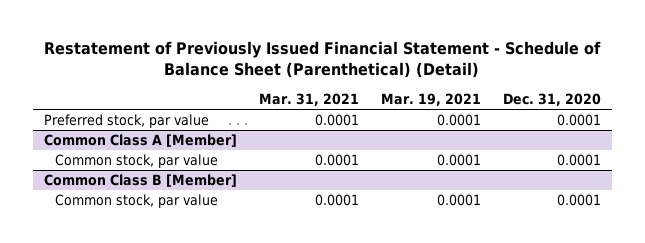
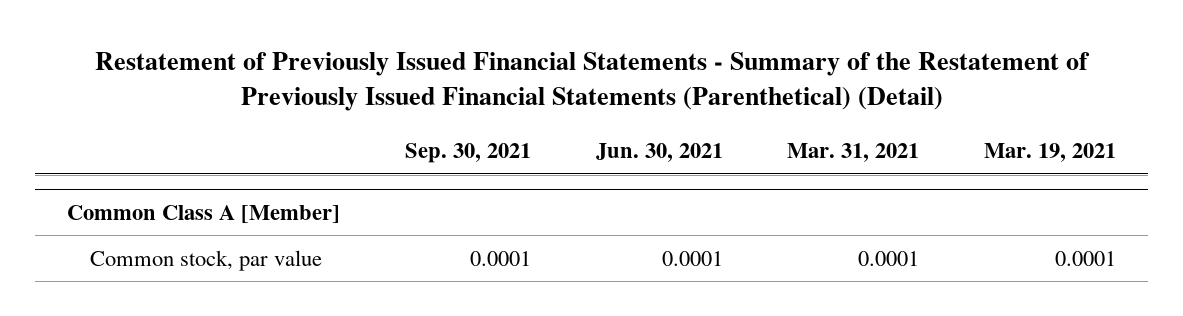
[44,41,602,79] Restatement of Previously Issued Financial Statement - Schedule of Balance Sheet (Parenthetical) (Detail) -> [94,52,1090,112] Restatement of Previously Issued Financial Statements - Summary of the Restatement of Previously Issued Financial Statements (Parenthetical) (Detail)
[502,93,601,107] Dec. 31, 2020 -> none
none -> [404,143,531,164] Sep. 30, 2021
none -> [595,143,723,163] Jun. 30, 2021
[44,114,210,129] Preferred stock, par value -> none
[44,174,238,188] Common Class B [Member] -> none
[54,194,218,209] Common stock, par value -> none

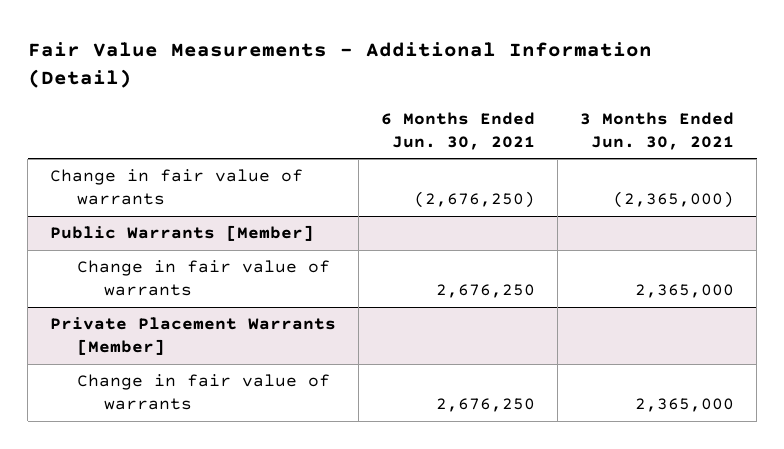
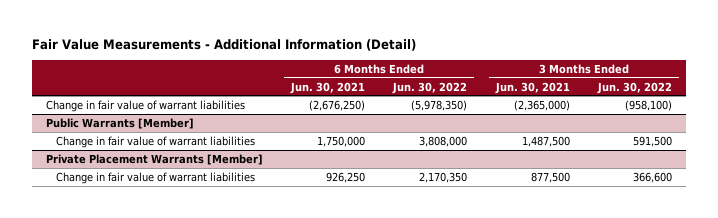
none -> [392,81,468,94] Jun. 30, 2022
none -> [597,81,673,94] Jun. 30, 2022
[50,169,304,205] Change in fair value of warrants -> [45,99,245,112] Change in fair value of warrant liabilities
[77,260,331,296] Change in fair value of warrants -> [55,135,255,148] Change in fair value of warrant liabilities
[436,283,536,298] 2,676,250 -> [317,135,366,147] 1,750,000
[635,283,735,298] 2,365,000 -> [521,135,570,147] 1,487,500
[77,374,331,410] Change in fair value of warrants -> [55,171,255,184] Change in fair value of warrant liabilities
[436,397,536,412] 2,676,250 -> [326,171,366,183] 926,250
[635,397,735,412] 2,365,000 -> [530,171,570,183] 877,500

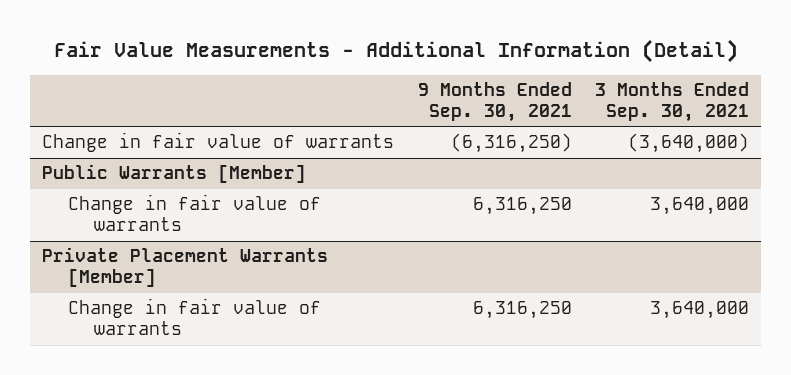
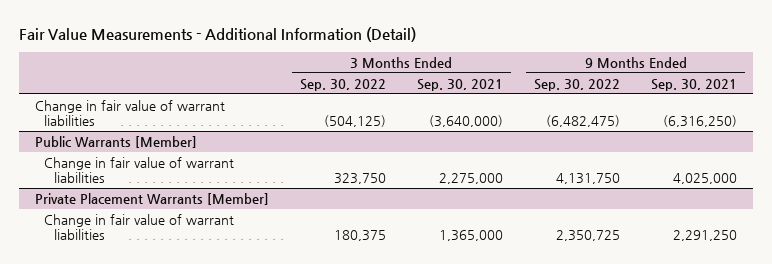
none -> [299,78,386,91] Sep. 30, 2022
none -> [534,78,621,91] Sep. 30, 2022
[41,132,394,153] Change in fair value of warrants -> [34,100,225,126] Change in fair value of warrant liabilities
[67,194,321,232] Change in fair value of warrants -> [44,157,235,183] Change in fair value of warrant liabilities
[472,197,572,216] 6,316,250 -> [673,172,738,184] 4,025,000
[650,197,750,216] 3,640,000 -> [438,172,503,184] 2,275,000
[67,298,321,336] Change in fair value of warrants -> [44,214,235,240] Change in fair value of warrant liabilities
[472,301,572,320] 6,316,250 -> [673,229,738,241] 2,291,250
[650,301,750,320] 3,640,000 -> [438,229,503,241] 1,365,000

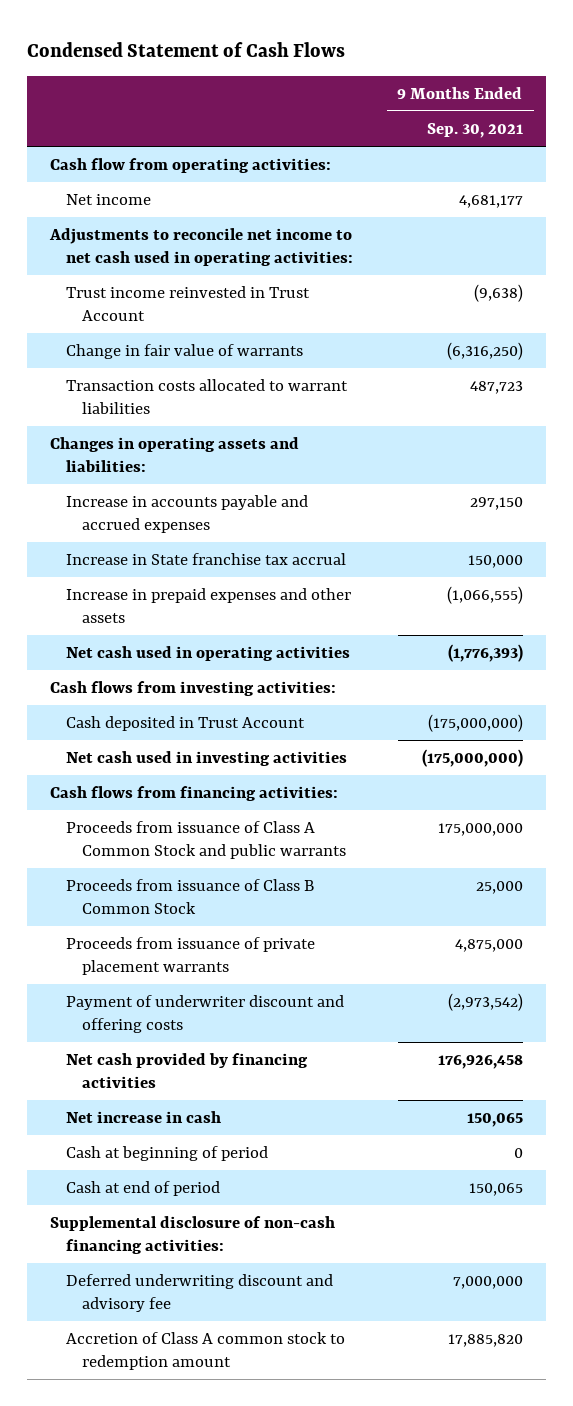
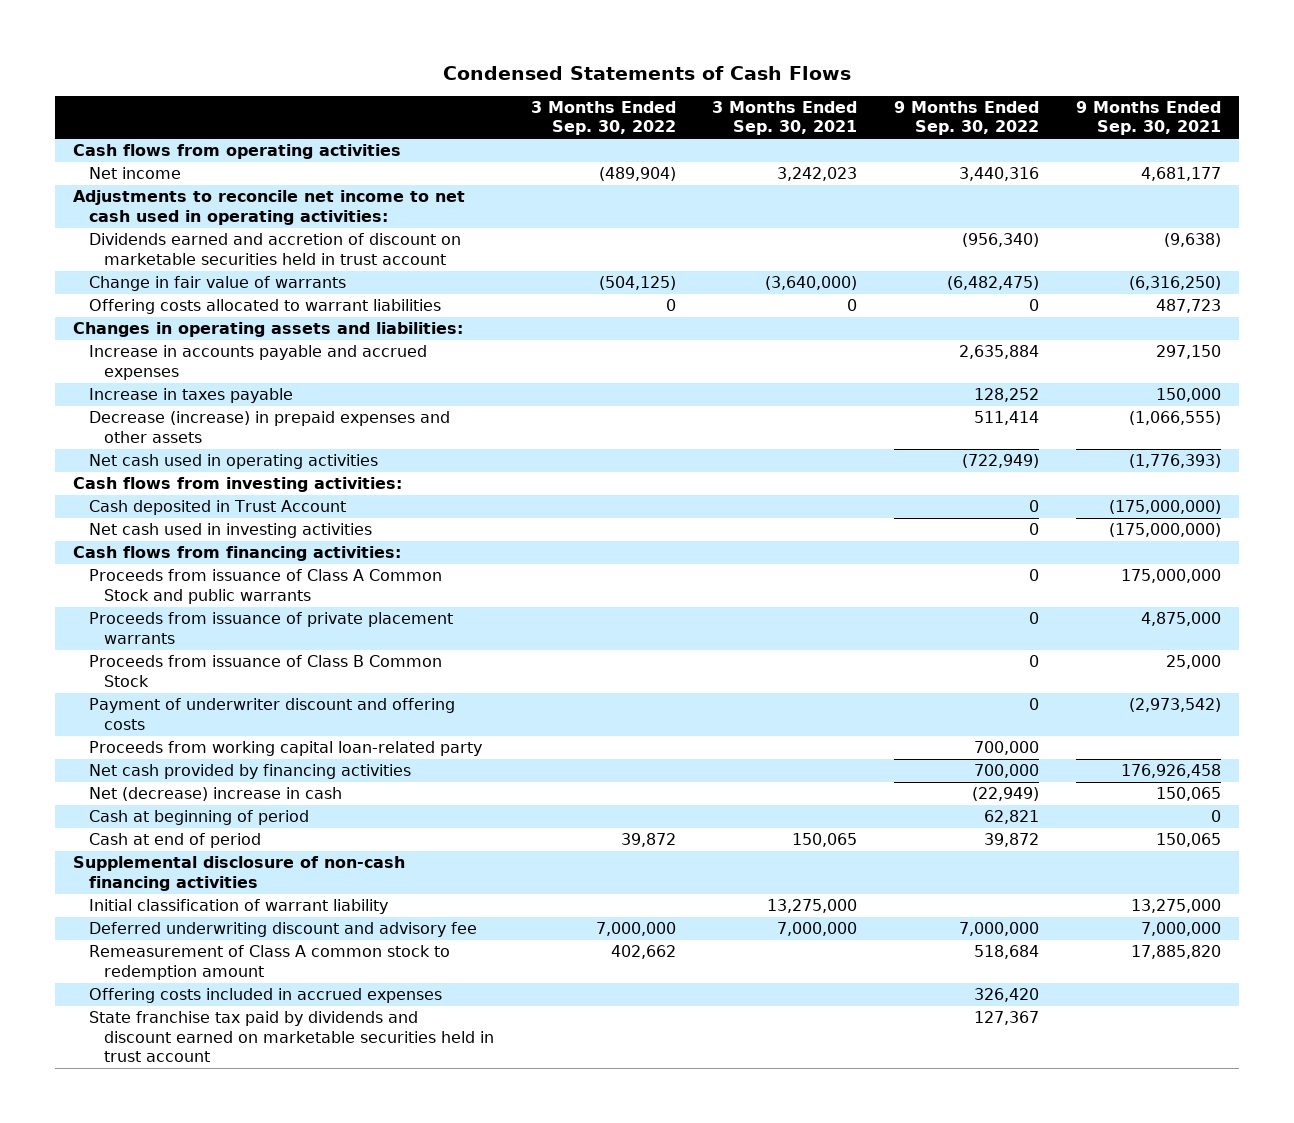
[27,41,346,57] Condensed Statement of Cash Flows -> [442,65,851,80] Condensed Statements of Cash Flows
none -> [530,100,676,136] 3 Months Ended Sep. 30, 2022
none -> [712,100,858,136] 3 Months Ended Sep. 30, 2021
none -> [893,100,1039,136] 9 Months Ended Sep. 30, 2022
[49,157,331,173] Cash flow from operating activities: -> [73,144,402,160] Cash flows from operating activities
[65,285,310,321] Trust income reinvested in Trust Account -> [88,233,461,265] Dividends earned and accretion of discount on marketable securities held in trust account
[65,378,348,414] Transaction costs allocated to warrant liabilities -> [88,299,441,315] Offering costs allocated to warrant liabilities
[65,552,346,565] Increase in State franchise tax accrual -> [88,388,293,404] Increase in taxes payable
[65,587,351,623] Increase in prepaid expenses and other assets -> [88,411,450,443] Decrease (increase) in prepaid expenses and other assets
[65,878,314,914] Proceeds from issuance of Class B Common Stock -> [88,655,442,687] Proceeds from issuance of Class B Common Stock
none -> [88,741,482,757] Proceeds from working capital loan-related party
[65,1110,221,1123] Net increase in cash -> [88,787,342,802] Net (decrease) increase in cash
[49,1215,335,1254] Supplemental disclosure of non-cash financing activities: -> [73,856,406,891] Supplemental disclosure of non-cash financing activities
none -> [88,899,388,915] Initial classification of warrant liability
[65,1331,345,1370] Accretion of Class A common stock to redemption amount -> [88,945,450,980] Remeasurement of Class A common stock to redemption amount
none -> [88,988,442,1004] Offering costs included in accrued expenses
none -> [88,1011,495,1062] State franchise tax paid by dividends and discount earned on marketable securities held in trust account

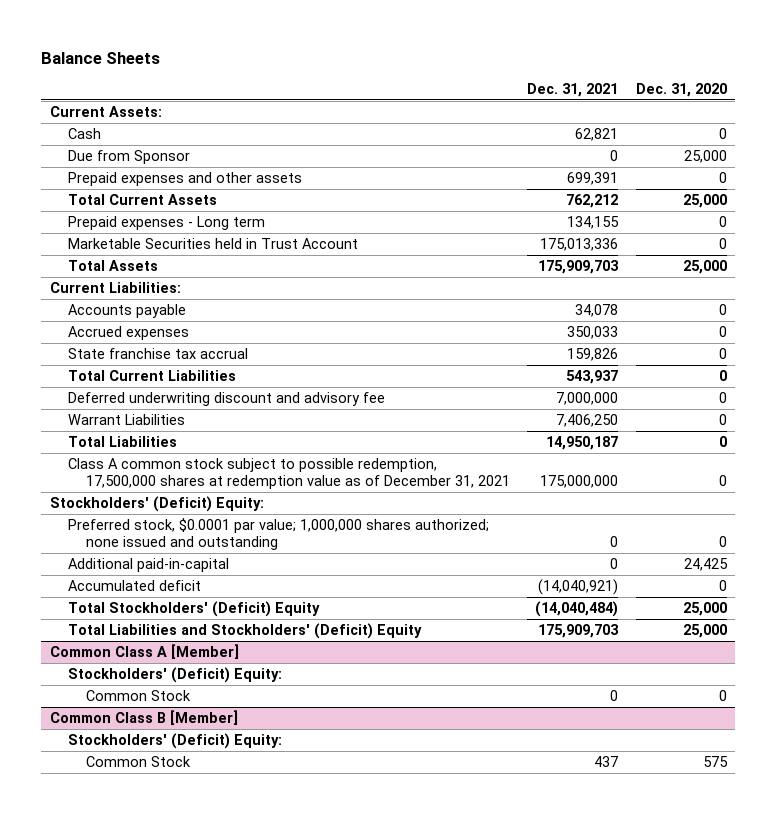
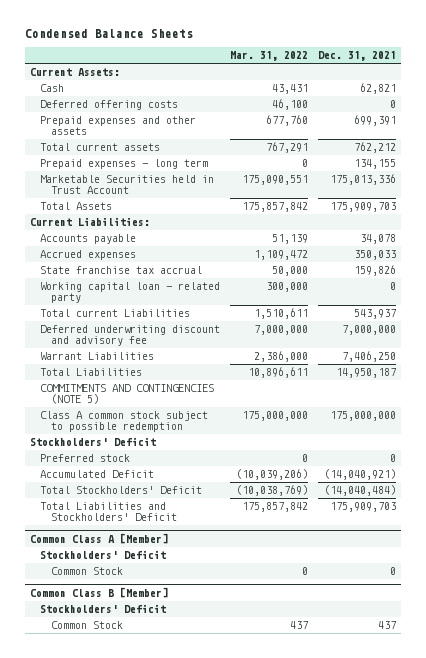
[41,51,161,64] Balance Sheets -> [24,29,193,39] Condensed Balance Sheets
[635,83,727,98] Dec. 31, 2020 -> none
none -> [230,51,309,62] Mar. 31, 2022
[67,150,190,165] Due from Sponsor -> none
none -> [40,100,179,111] Deferred offering costs
[67,194,217,206] Total Current Assets -> [40,143,161,152] Total current assets
[67,216,265,231] Prepaid expenses - Long term -> [40,159,209,170] Prepaid expenses - long term
none -> [40,282,221,304] Working capital loan - related party
[67,370,236,382] Total Current Liabilities -> [40,309,191,318] Total current Liabilities
[67,558,229,573] Additional paid-in-capital -> none
none -> [40,384,215,405] COMMITMENTS AND CONTINGENCIES (NOTE 5)
[67,458,510,490] Class A common stock subject to possible redemption, 17,500,000 shares at redemption value as of December 31, 2021 -> [40,411,209,433] Class A common stock subject to possible redemption
[50,496,265,513] Stockholders' (Deficit) Equity: -> [29,437,156,447] Stockholders' Deficit
[67,518,489,551] Preferred stock, $0.0001 par value; 1,000,000 shares authorized; none issued and outstanding -> [40,454,131,463] Preferred stock
[67,580,201,592] Accumulated deficit -> [40,470,155,479] Accumulated Deficit
[67,601,320,618] Total Stockholders' (Deficit) Equity -> [40,486,203,495] Total Stockholders' Deficit
[67,623,422,640] Total Liabilities and Stockholders' (Deficit) Equity -> [40,502,178,522] Total Liabilities and Stockholders' Deficit
[67,667,282,684] Stockholders' (Deficit) Equity: -> [40,550,167,560] Stockholders' Deficit
[67,733,282,750] Stockholders' (Deficit) Equity: -> [40,604,167,614] Stockholders' Deficit

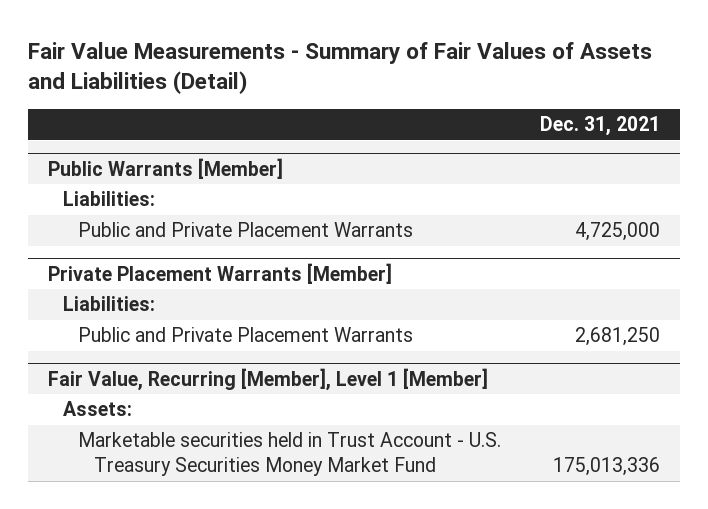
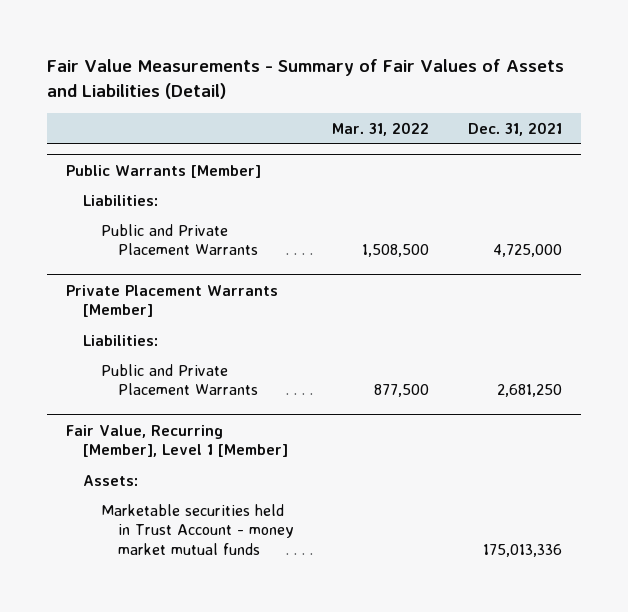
none -> [332,121,430,136] Mar. 31, 2022
[78,432,502,477] Marketable securities held in Trust Account - U.S. Treasury Securities Money Market Fund -> [100,503,294,556] Marketable securities held in Trust Account - money market mutual funds

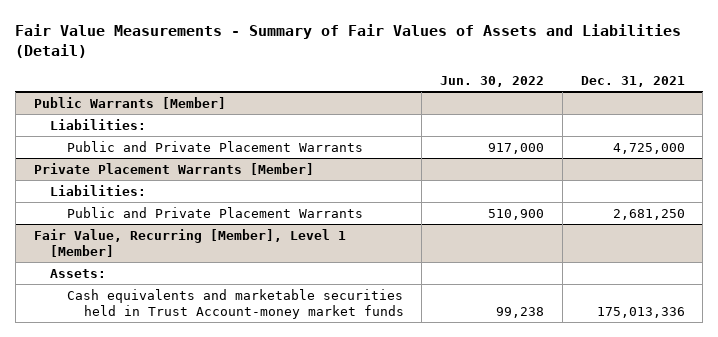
[332,121,430,136] Mar. 31, 2022 -> none
none -> [440,76,545,88] Jun. 30, 2022
[100,503,294,556] Marketable securities held in Trust Account - money market mutual funds -> [66,288,404,319] Cash equivalents and marketable securities held in Trust Account-money market funds

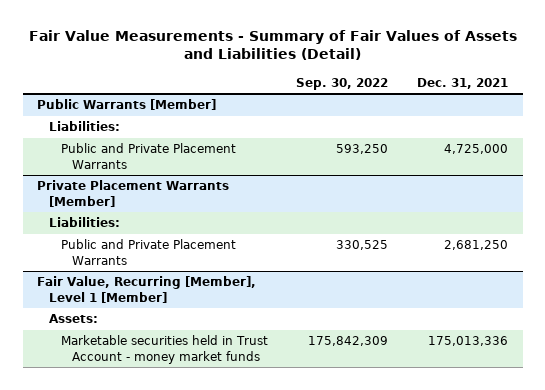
[440,76,545,88] Jun. 30, 2022 -> none
none -> [296,77,389,90] Sep. 30, 2022
[66,288,404,319] Cash equivalents and marketable securities held in Trust Account-money market funds -> [60,335,268,364] Marketable securities held in Trust Account - money market funds

